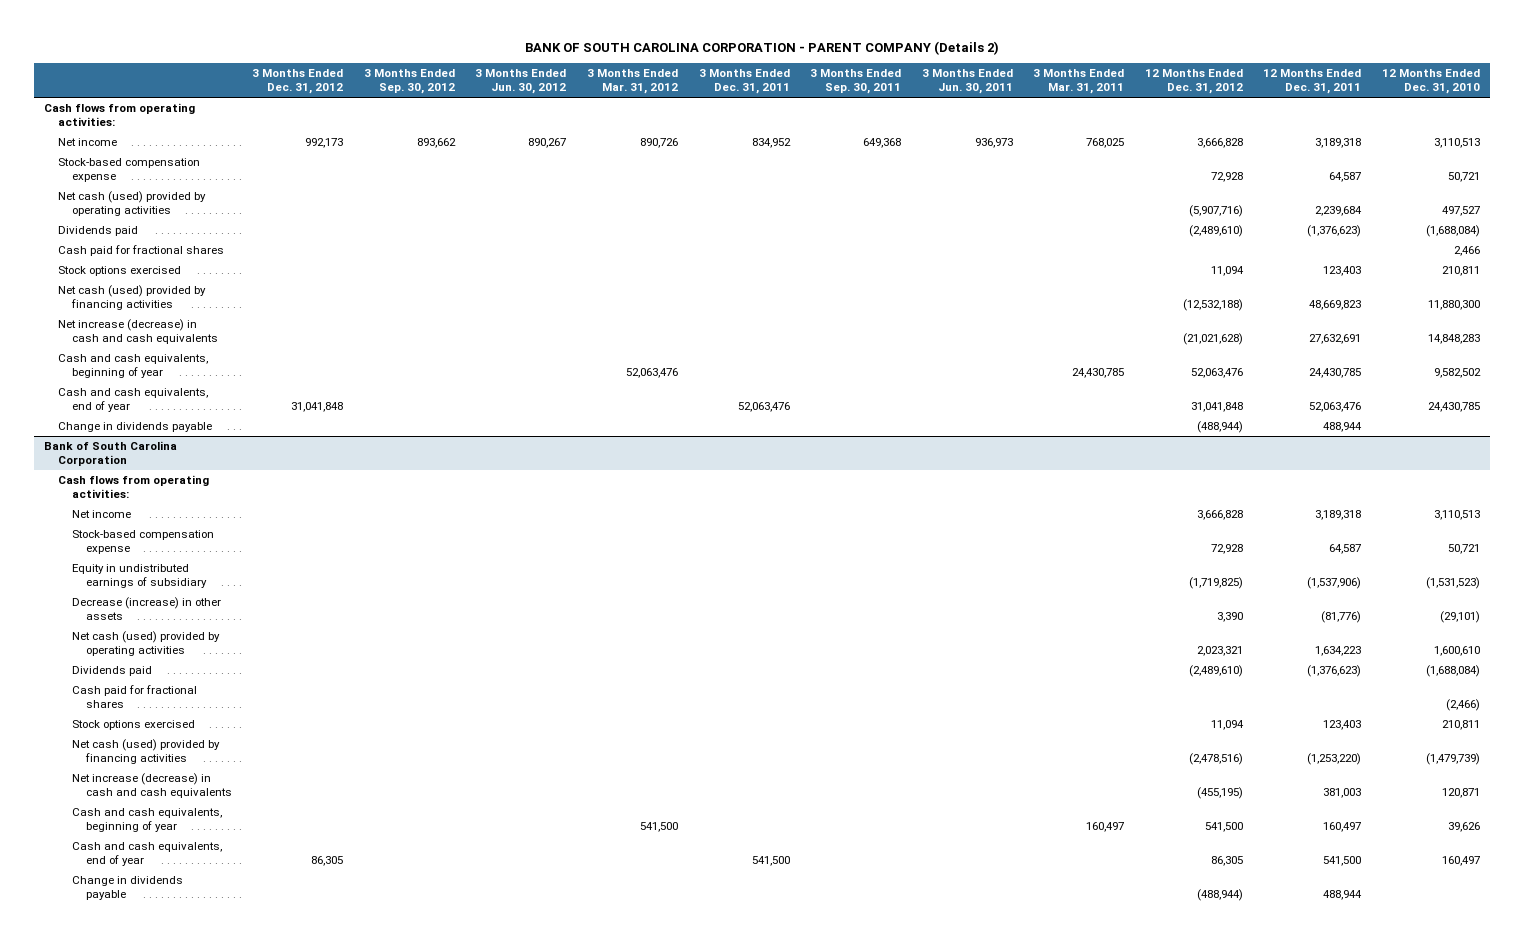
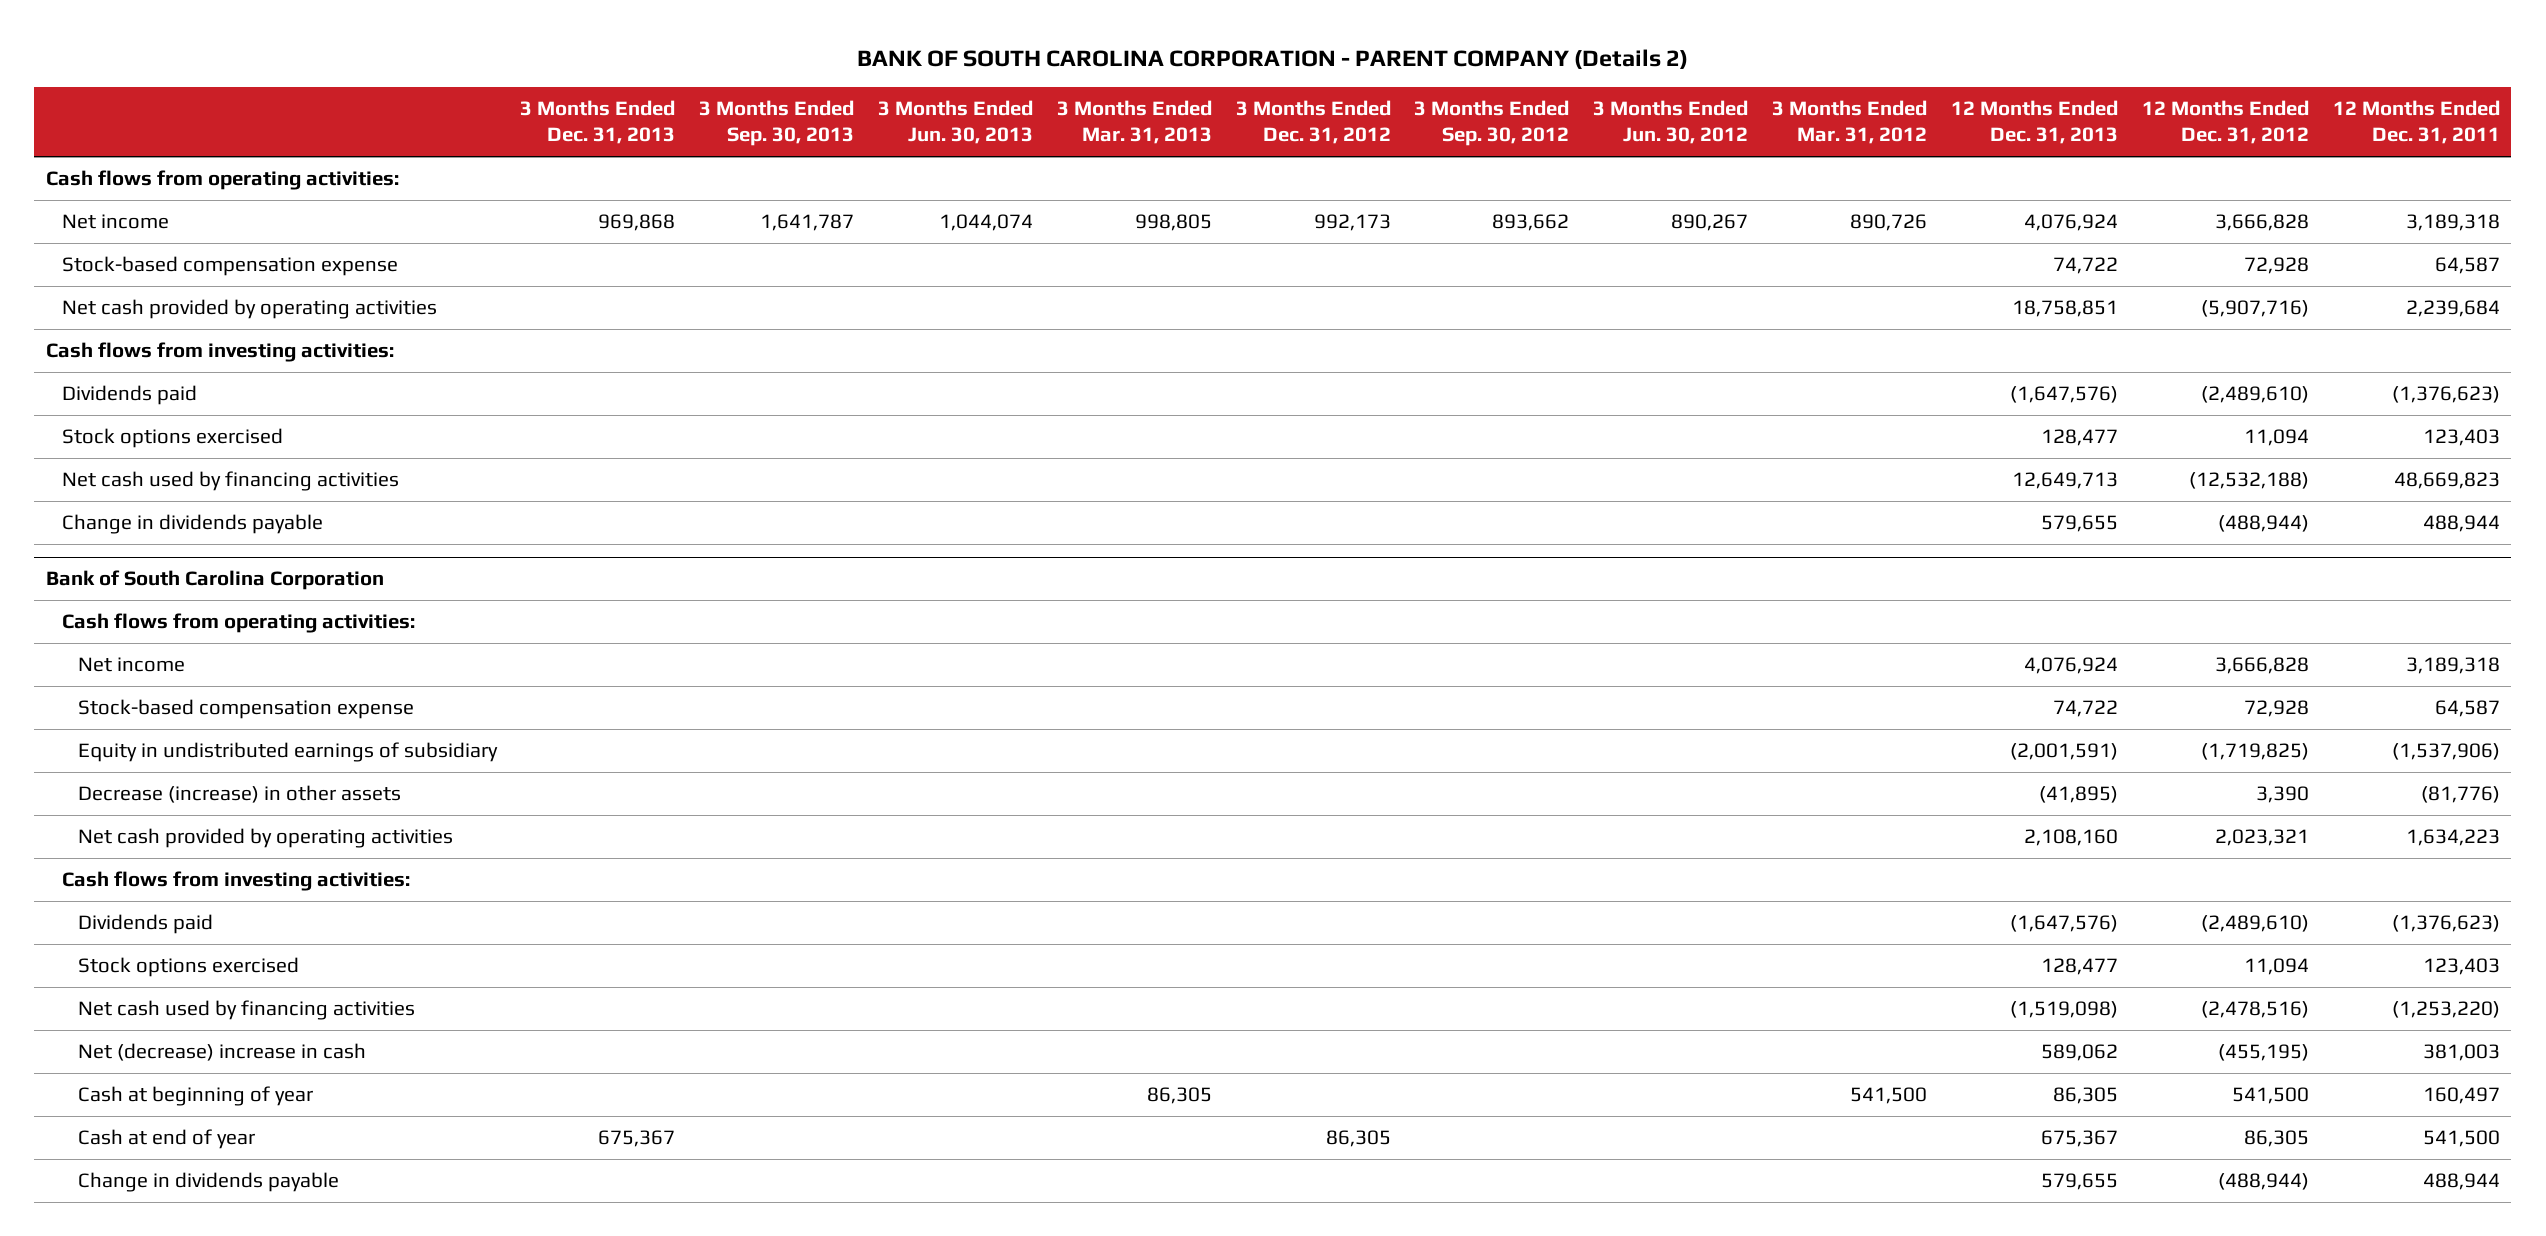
[698,69,790,95] 3 Months Ended Dec. 31, 2011 -> none
[810,69,902,95] 3 Months Ended Sep. 30, 2011 -> none
[921,69,1013,95] 3 Months Ended Jun. 30, 2011 -> none
[1033,69,1125,95] 3 Months Ended Mar. 31, 2011 -> none
[1381,69,1480,95] 12 Months Ended Dec. 31, 2010 -> none
none -> [520,99,676,145] 3 Months Ended Dec. 31, 2013
none -> [699,99,855,147] 3 Months Ended Sep. 30, 2013
none -> [878,99,1034,145] 3 Months Ended Jun. 30, 2013
none -> [1056,99,1212,145] 3 Months Ended Mar. 31, 2013
none -> [1950,99,2118,145] 12 Months Ended Dec. 31, 2013
[58,191,207,217] Net cash (used) provided by operating activities -> [61,299,437,320] Net cash provided by operating activities
none -> [46,342,395,363] Cash flows from investing activities:
[58,245,225,257] Cash paid for fractional shares -> none
[58,319,218,345] Net increase (decrease) in cash and cash equivalents -> none
[58,354,209,379] Cash and cash equivalents, beginning of year -> none
[58,388,209,413] Cash and cash equivalents, end of year -> none
[58,285,207,311] Net cash (used) provided by financing activities -> [61,471,399,492] Net cash used by financing activities
[71,631,220,657] Net cash (used) provided by operating activities -> [77,828,453,849] Net cash provided by operating activities
none -> [61,871,410,892] Cash flows from investing activities:
[71,685,197,709] Cash paid for fractional shares -> none
[71,739,220,765] Net cash (used) provided by financing activities -> [77,1000,415,1021] Net cash used by financing activities
[71,773,232,799] Net increase (decrease) in cash and cash equivalents -> [77,1043,366,1062] Net (decrease) increase in cash
[71,808,222,833] Cash and cash equivalents, beginning of year -> [77,1086,313,1107] Cash at beginning of year
[71,842,222,867] Cash and cash equivalents, end of year -> [77,1129,255,1150] Cash at end of year

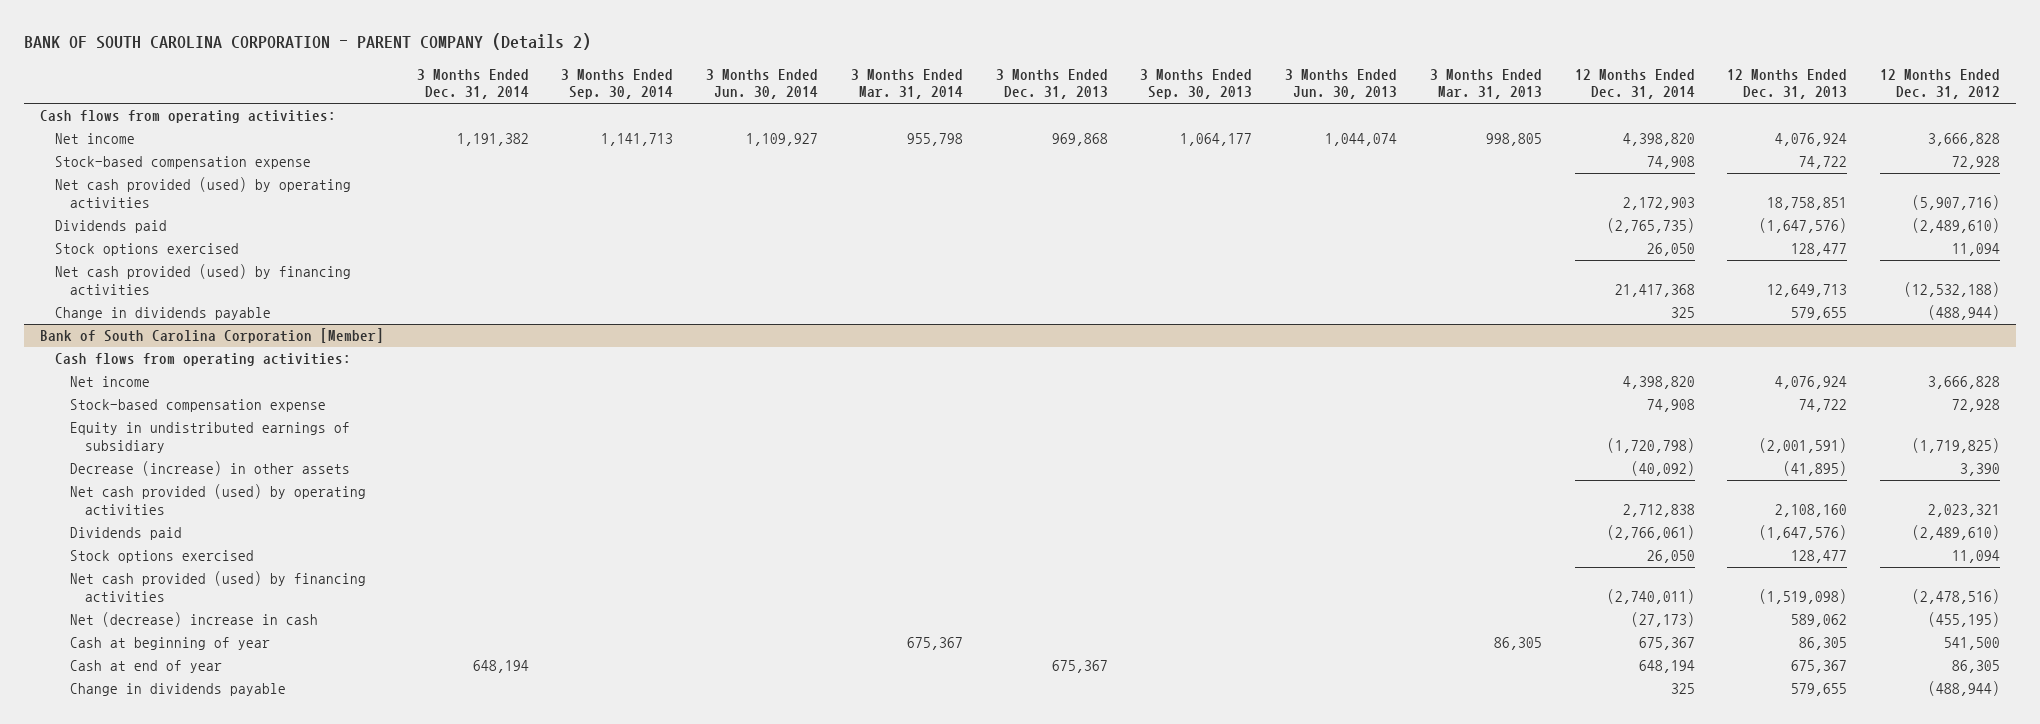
[1235,99,1391,145] 3 Months Ended Dec. 31, 2012 -> none
[1414,99,1570,147] 3 Months Ended Sep. 30, 2012 -> none
[1593,99,1749,145] 3 Months Ended Jun. 30, 2012 -> none
[1772,99,1928,145] 3 Months Ended Mar. 31, 2012 -> none
[2332,99,2500,145] 12 Months Ended Dec. 31, 2011 -> none
none -> [416,68,529,100] 3 Months Ended Dec. 31, 2014
none -> [561,68,674,100] 3 Months Ended Sep. 30, 2014
none -> [706,68,819,100] 3 Months Ended Jun. 30, 2014
none -> [850,68,963,100] 3 Months Ended Mar. 31, 2014
none -> [1574,68,1695,100] 12 Months Ended Dec. 31, 2014
[760,214,855,232] 1,641,787 -> [1180,133,1253,147] 1,064,177
[46,342,395,363] Cash flows from investing activities: -> none
[61,299,437,320] Net cash provided by operating activities -> [55,177,352,209] Net cash provided (used) by operating activities
[61,471,399,492] Net cash used by financing activities -> [55,264,352,296] Net cash provided (used) by financing activities
[46,570,385,591] Bank of South Carolina Corporation -> [39,328,384,344] Bank of South Carolina Corporation [Member]
[61,871,410,892] Cash flows from investing activities: -> none
[77,828,453,849] Net cash provided by operating activities -> [70,484,367,516] Net cash provided (used) by operating activities
[77,1000,415,1021] Net cash used by financing activities -> [70,571,367,603] Net cash provided (used) by financing activities

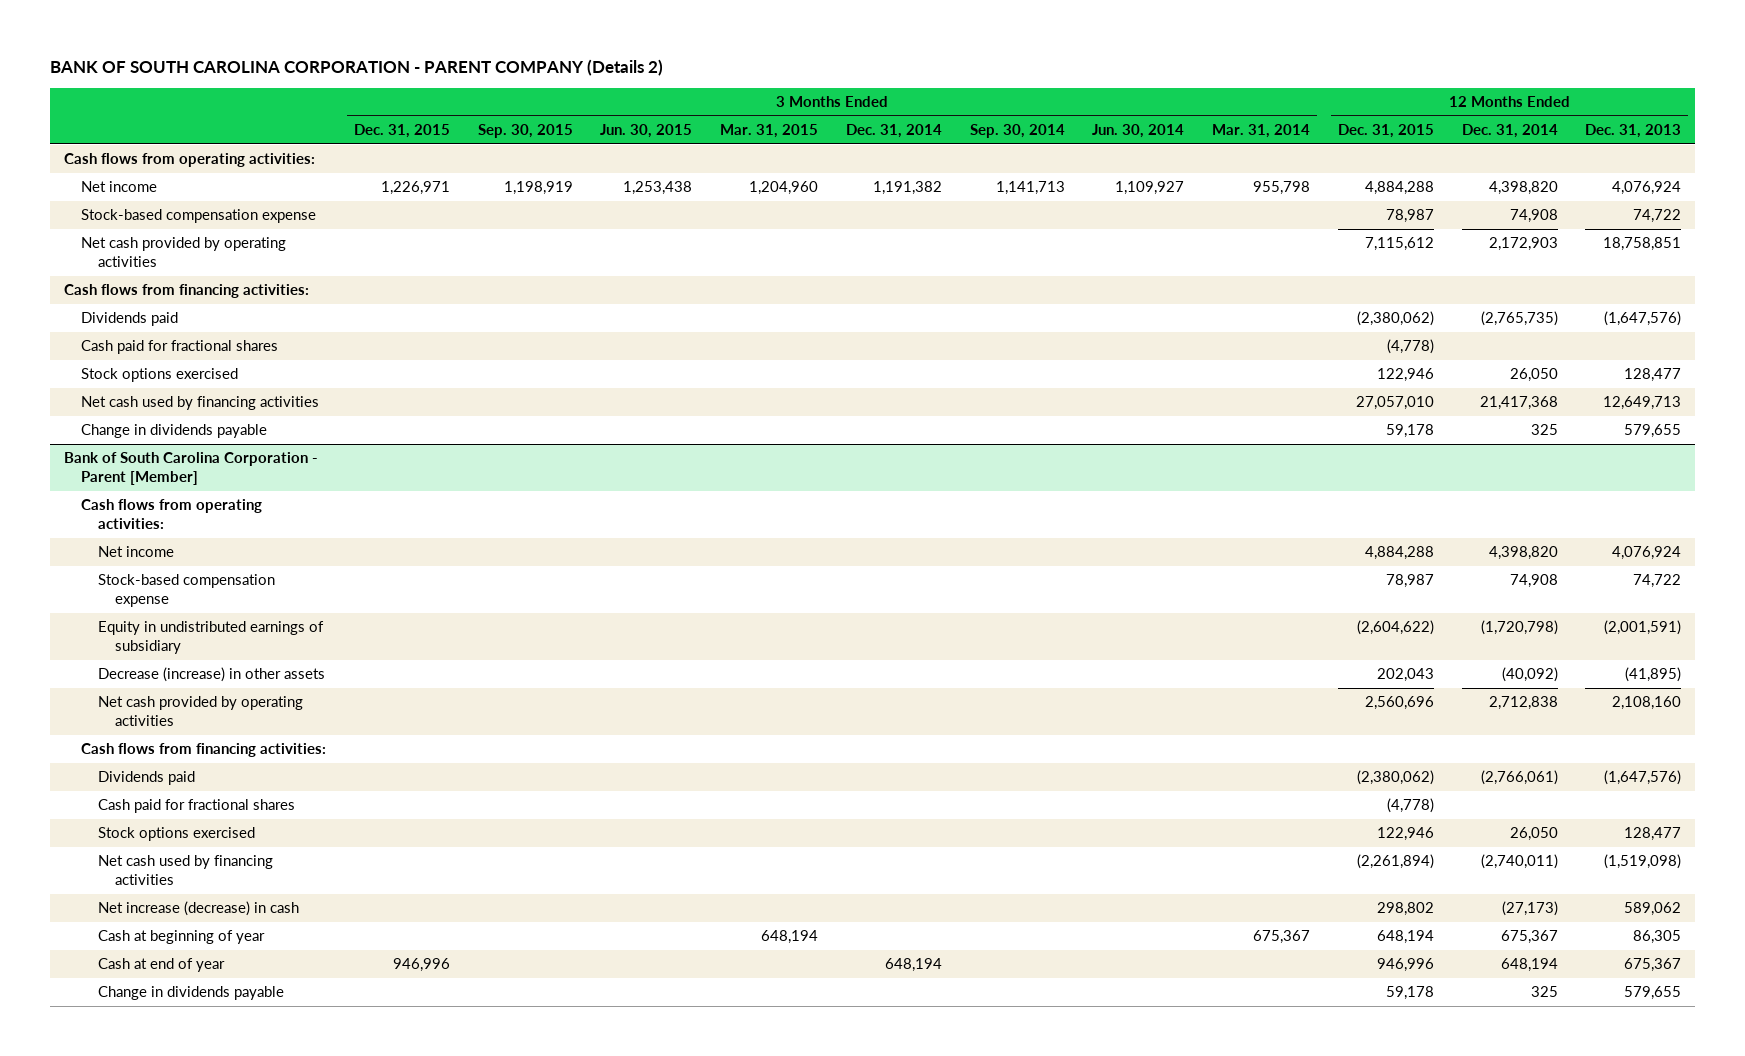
[995,68,1108,100] 3 Months Ended Dec. 31, 2013 -> none
[1140,68,1253,100] 3 Months Ended Sep. 30, 2013 -> none
[1285,68,1398,100] 3 Months Ended Jun. 30, 2013 -> none
[1429,68,1542,100] 3 Months Ended Mar. 31, 2013 -> none
[1879,68,2000,100] 12 Months Ended Dec. 31, 2012 -> none
none -> [353,124,450,139] Dec. 31, 2015
none -> [477,124,573,139] Sep. 30, 2015
none -> [600,124,693,139] Jun. 30, 2015
none -> [720,124,819,139] Mar. 31, 2015
none -> [1337,124,1434,139] Dec. 31, 2015
[55,177,352,209] Net cash provided (used) by operating activities -> [81,237,287,268] Net cash provided by operating activities
none -> [63,284,309,299] Cash flows from financing activities:
none -> [81,340,279,355] Cash paid for fractional shares
[55,264,352,296] Net cash provided (used) by financing activities -> [81,396,320,411] Net cash used by financing activities
[39,328,384,344] Bank of South Carolina Corporation [Member] -> [63,452,318,486] Bank of South Carolina Corporation - Parent [Member]
[70,484,367,516] Net cash provided (used) by operating activities -> [98,696,304,727] Net cash provided by operating activities
none -> [81,743,327,758] Cash flows from financing activities:
none -> [98,799,296,814] Cash paid for fractional shares
[70,571,367,603] Net cash provided (used) by financing activities -> [98,855,274,886] Net cash used by financing activities
[70,612,319,628] Net (decrease) increase in cash -> [98,901,300,917] Net increase (decrease) in cash

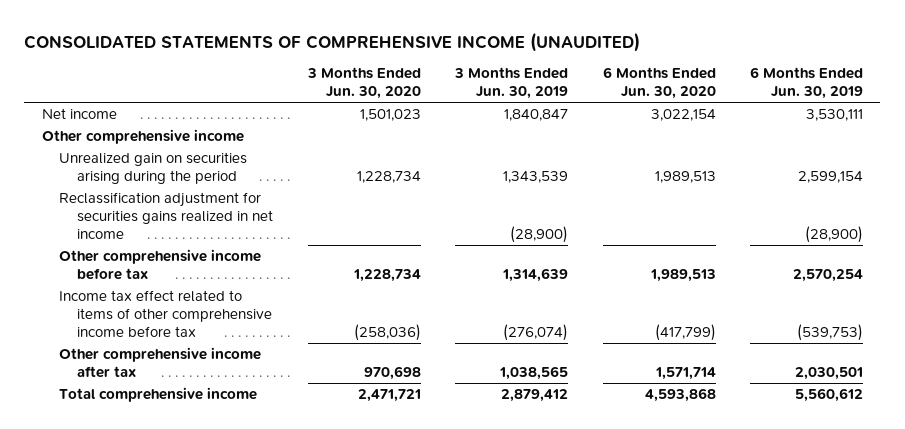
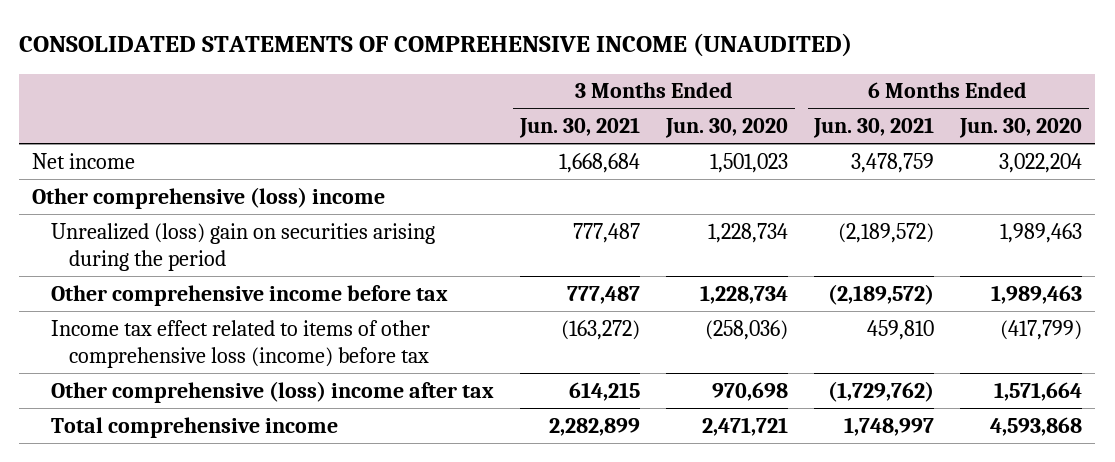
[454,67,569,100] 3 Months Ended Jun. 30, 2019 -> none
[750,67,864,100] 6 Months Ended Jun. 30, 2019 -> none
none -> [518,116,640,138] Jun. 30, 2021
none -> [813,116,935,138] Jun. 30, 2021
[59,192,274,239] Reclassification adjustment for securities gains realized in net income -> none
[650,109,716,122] 3,022,154 -> [999,152,1083,173] 3,022,204
[41,129,244,145] Other comprehensive income -> [32,186,386,209] Other comprehensive (loss) income
[59,152,248,184] Unrealized gain on securities arising during the period -> [50,222,435,272] Unrealized (loss) gain on securities arising during the period
[654,170,716,183] 1,989,513 -> [1000,222,1083,243] 1,989,463
[649,268,716,282] 1,989,513 -> [991,284,1083,304] 1,989,463
[59,290,273,337] Income tax effect related to items of other comprehensive income before tax -> [50,319,430,369] Income tax effect related to items of other comprehensive loss (income) before tax
[59,347,262,378] Other comprehensive income after tax -> [50,380,494,403] Other comprehensive (loss) income after tax
[654,366,716,380] 1,571,714 -> [994,381,1083,401] 1,571,664

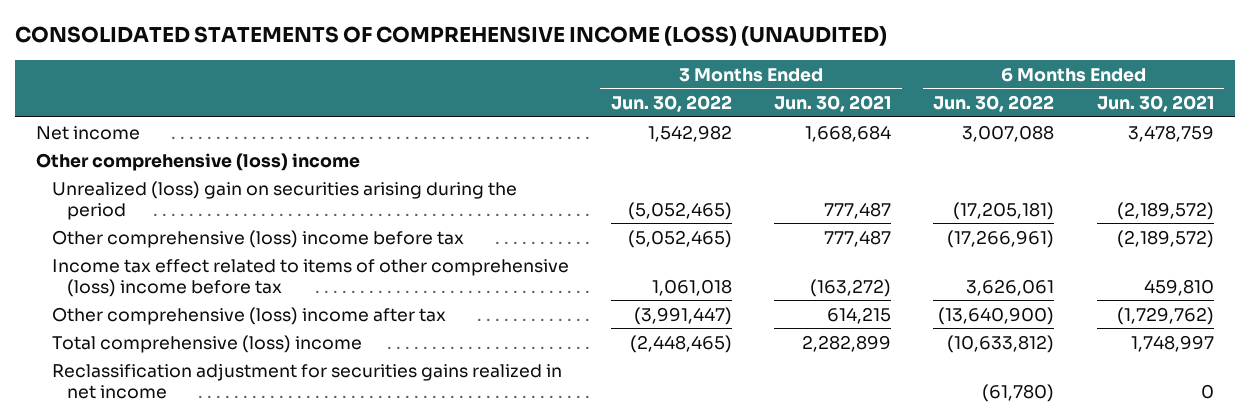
[19,33,853,58] CONSOLIDATED STATEMENTS OF COMPREHENSIVE INCOME (UNAUDITED) -> [14,26,887,47] CONSOLIDATED STATEMENTS OF COMPREHENSIVE INCOME (LOSS) (UNAUDITED)
[665,117,789,138] Jun. 30, 2020 -> none
[959,117,1083,138] Jun. 30, 2020 -> none
none -> [610,94,732,112] Jun. 30, 2022
none -> [933,94,1055,112] Jun. 30, 2022
[50,284,448,306] Other comprehensive income before tax -> [51,229,464,248] Other comprehensive (loss) income before tax
[50,319,430,369] Income tax effect related to items of other comprehensive loss (income) before tax -> [51,258,569,297] Income tax effect related to items of other comprehensive (loss) income before tax
[50,416,338,438] Total comprehensive income -> [51,334,362,353] Total comprehensive (loss) income
none -> [51,362,562,399] Reclassification adjustment for securities gains realized in net income

